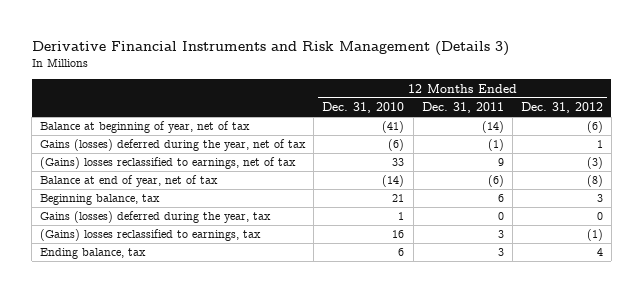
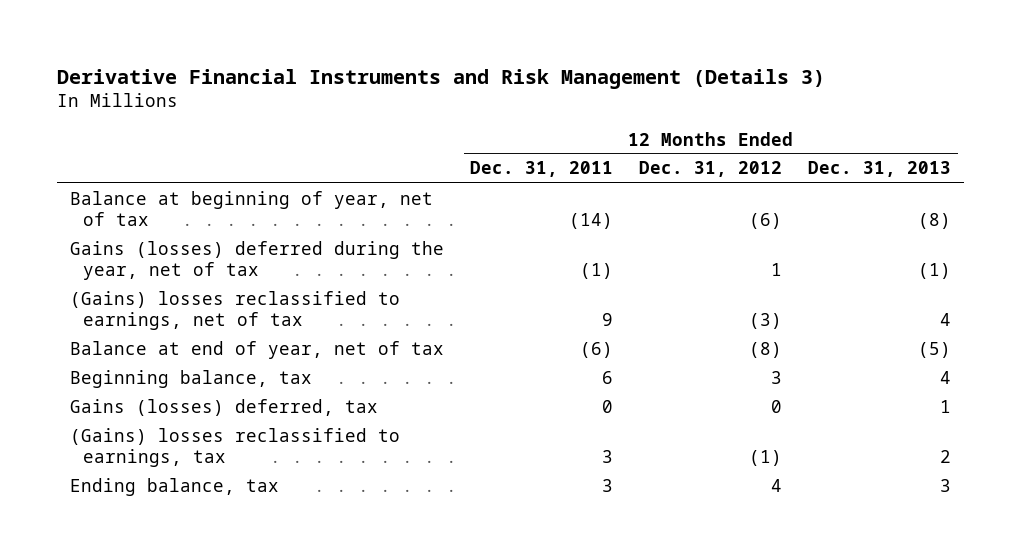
[322,102,405,114] Dec. 31, 2010 -> none
none -> [808,161,952,178] Dec. 31, 2013
[40,211,272,224] Gains (losses) deferred during the year, tax -> [70,398,379,416] Gains (losses) deferred, tax

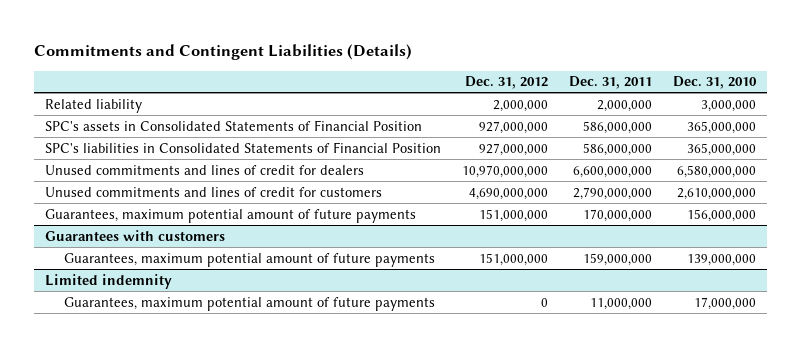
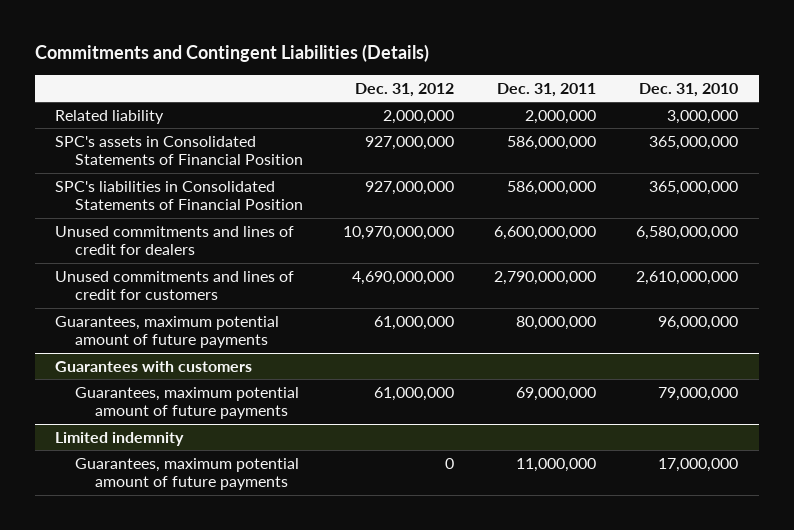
[478,208,548,222] 151,000,000 -> [374,315,455,330] 61,000,000
[582,208,652,222] 170,000,000 -> [516,315,597,330] 80,000,000
[687,208,757,222] 156,000,000 -> [658,315,739,330] 96,000,000
[478,252,548,266] 151,000,000 -> [374,386,455,401] 61,000,000
[582,252,652,266] 159,000,000 -> [516,386,597,401] 69,000,000
[687,253,757,266] 139,000,000 -> [658,386,739,401] 79,000,000

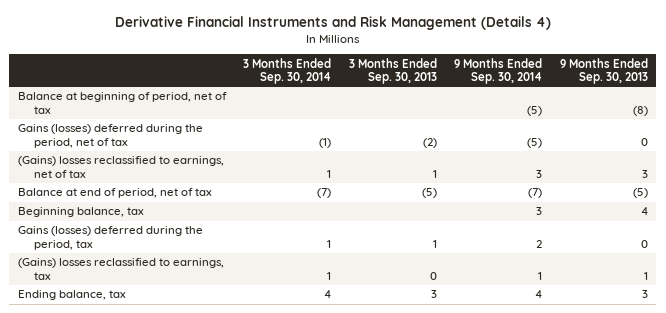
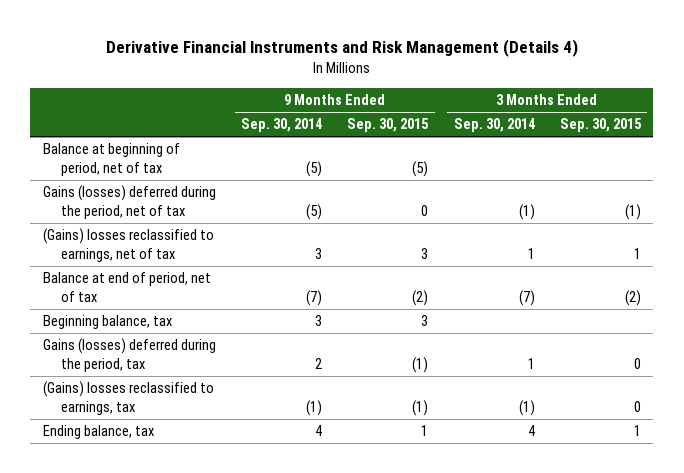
[348,57,437,85] 3 Months Ended Sep. 30, 2013 -> none
[559,57,648,85] 9 Months Ended Sep. 30, 2013 -> none
none -> [347,118,430,133] Sep. 30, 2015
none -> [559,118,642,133] Sep. 30, 2015
[327,272,332,281] 1 -> [518,399,535,416] (1)
[538,272,543,281] 1 -> [306,399,323,416] (1)

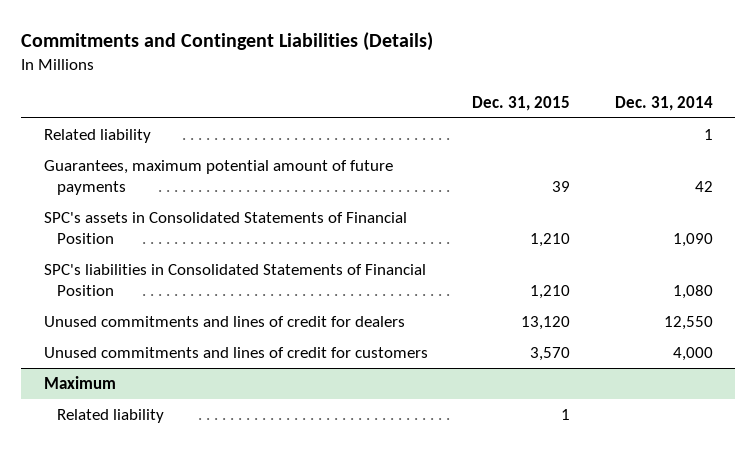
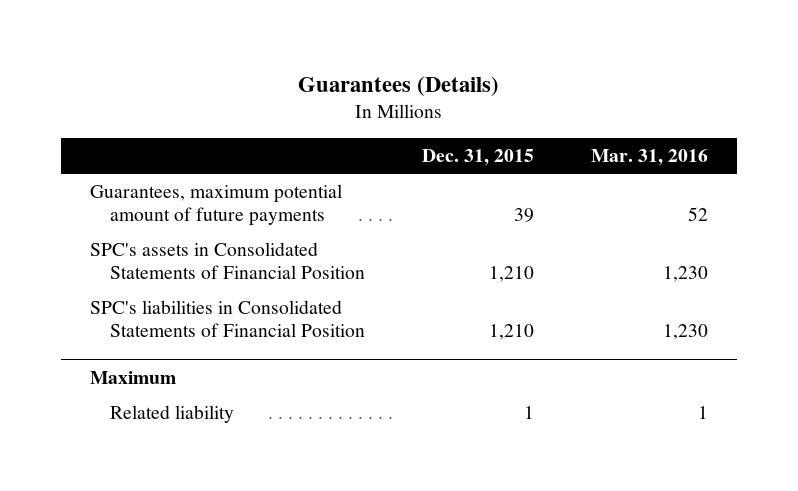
[21,32,434,52] Commitments and Contingent Liabilities (Details) -> [297,75,499,96] Guarantees (Details)
[614,95,713,111] Dec. 31, 2014 -> none
none -> [590,149,708,167] Mar. 31, 2016
[43,129,151,144] Related liability -> none
[43,316,405,328] Unused commitments and lines of credit for dealers -> none
[43,347,428,359] Unused commitments and lines of credit for customers -> none

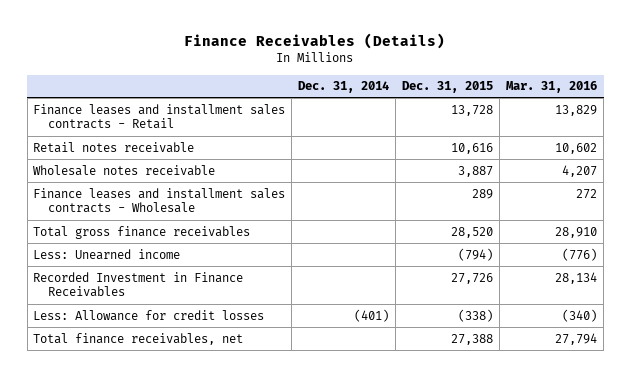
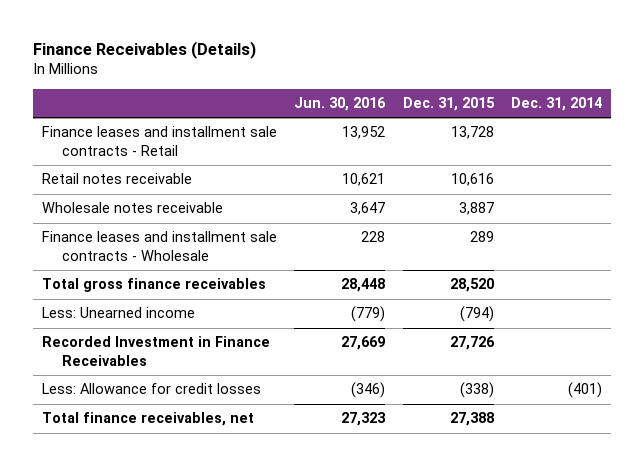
[506,81,598,94] Mar. 31, 2016 -> none
none -> [294,97,387,112] Jun. 30, 2016
[33,103,286,130] Finance leases and installment sales contracts - Retail -> [41,126,277,156] Finance leases and installment sale contracts - Retail
[33,187,286,214] Finance leases and installment sales contracts - Wholesale -> [41,231,277,261] Finance leases and installment sale contracts - Wholesale

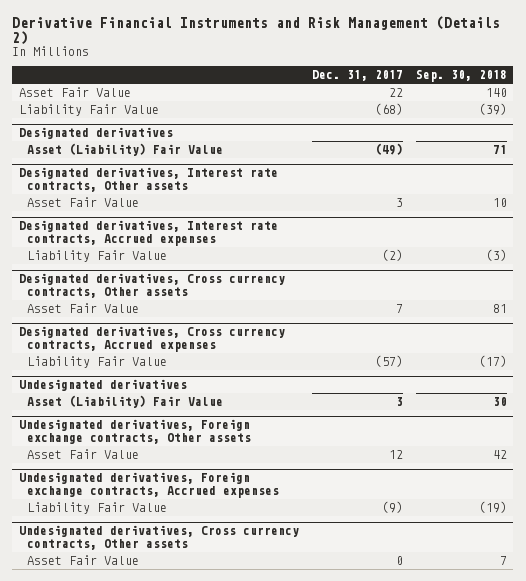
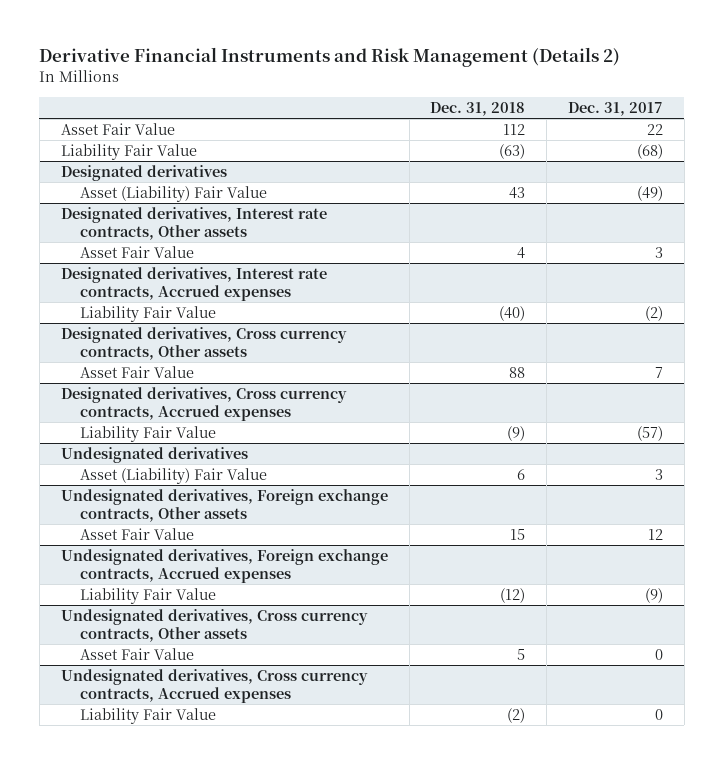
[415,70,507,83] Sep. 30, 2018 -> none
none -> [430,101,526,116] Dec. 31, 2018
none -> [60,669,368,703] Undesignated derivatives, Cross currency contracts, Accrued expenses
none -> [79,708,216,725] Liability Fair Value

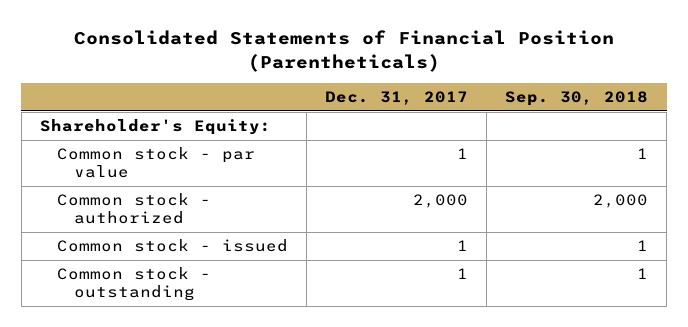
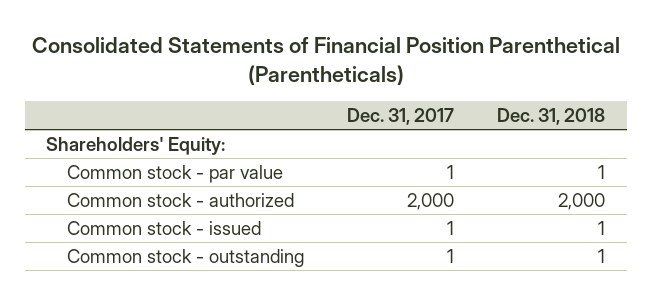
[74,30,615,72] Consolidated Statements of Financial Position (Parentheticals) -> [31,37,620,86] Consolidated Statements of Financial Position Parenthetical (Parentheticals)
[505,90,649,106] Sep. 30, 2018 -> none
none -> [497,107,606,125] Dec. 31, 2018
[39,119,271,136] Shareholder's Equity: -> [46,136,226,155] Shareholders' Equity:

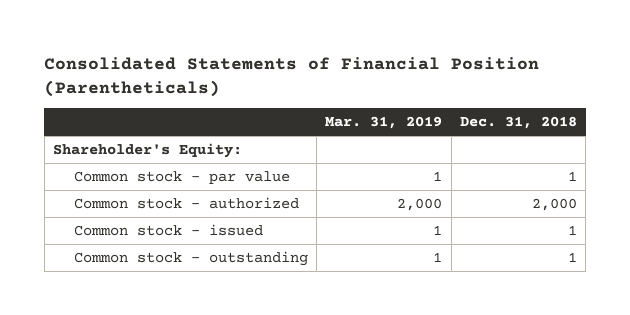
[31,37,620,86] Consolidated Statements of Financial Position Parenthetical (Parentheticals) -> [44,56,540,97] Consolidated Statements of Financial Position (Parentheticals)
[347,107,455,125] Dec. 31, 2017 -> none
none -> [325,116,443,130] Mar. 31, 2019
[46,136,226,155] Shareholders' Equity: -> [53,142,243,158] Shareholder's Equity:

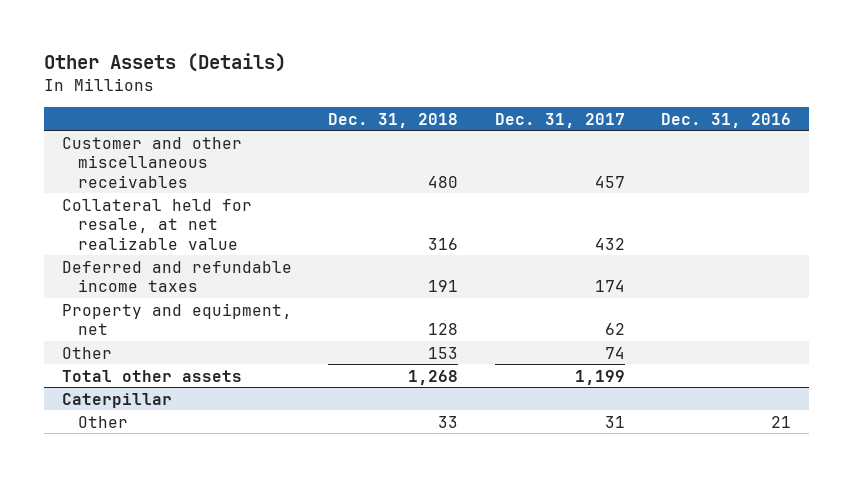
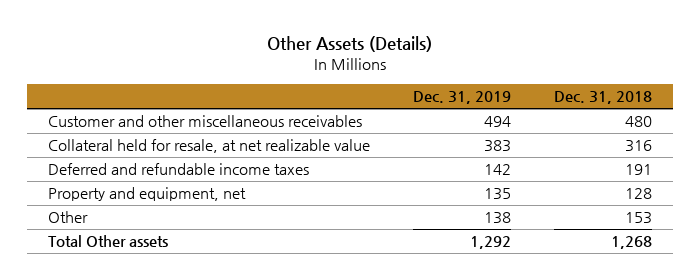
[494,112,625,128] Dec. 31, 2017 -> none
[661,112,792,128] Dec. 31, 2016 -> none
none -> [413,91,512,105] Dec. 31, 2019
[61,392,172,408] Caterpillar -> none
[77,415,128,428] Other -> none
[61,369,242,382] Total other assets -> [48,235,169,248] Total Other assets

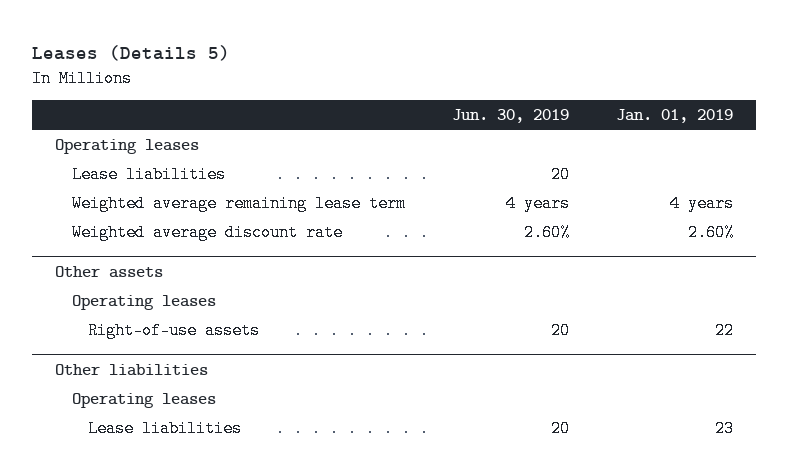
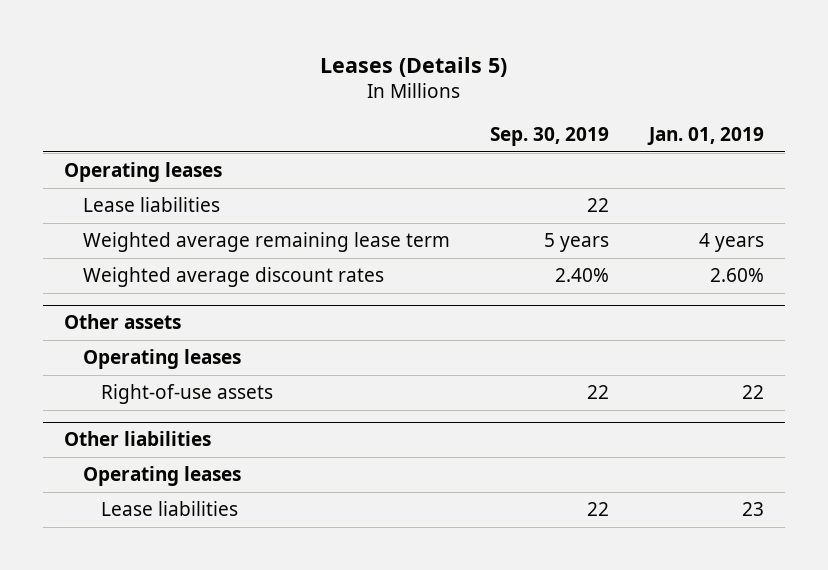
[451,109,569,124] Jun. 30, 2019 -> none
none -> [489,127,609,147] Sep. 30, 2019
[71,223,343,241] Weighted average discount rate -> [82,267,384,288] Weighted average discount rates

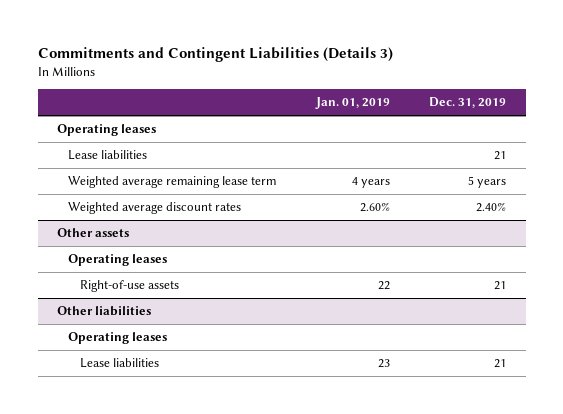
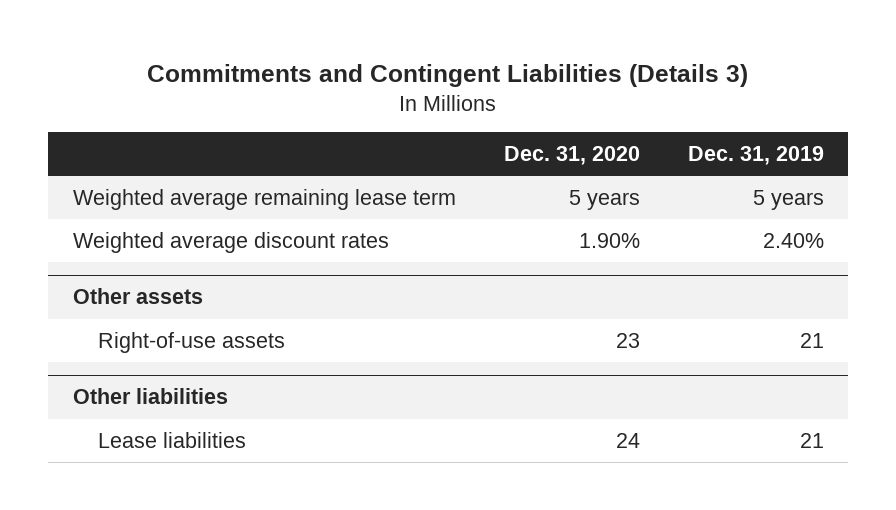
[314,97,390,110] Jan. 01, 2019 -> none
none -> [503,146,640,166] Dec. 31, 2020
[57,124,157,137] Operating leases -> none
[68,150,148,161] Lease liabilities -> none
[68,254,168,267] Operating leases -> none
[68,332,168,345] Operating leases -> none

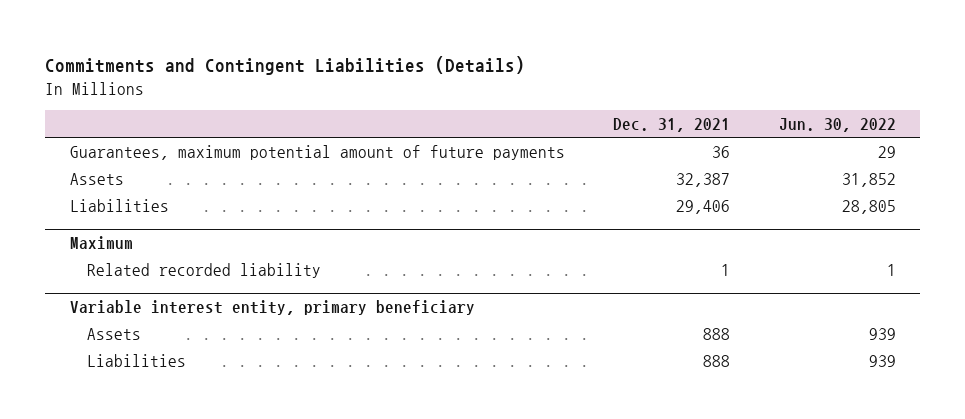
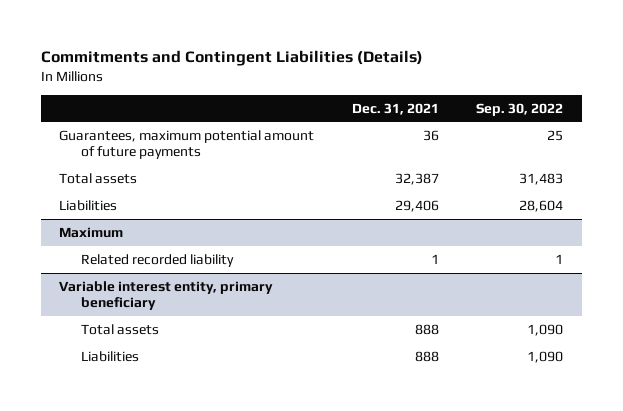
[778,118,896,133] Jun. 30, 2022 -> none
none -> [476,102,564,116] Sep. 30, 2022
[69,172,124,185] Assets -> [59,172,138,184] Total assets
[87,327,142,340] Assets -> [81,323,160,335] Total assets

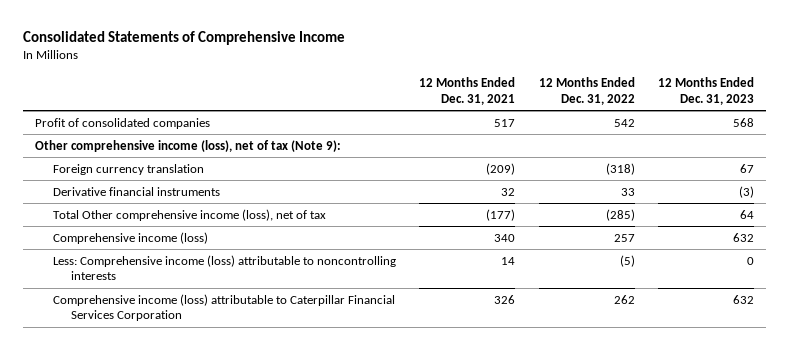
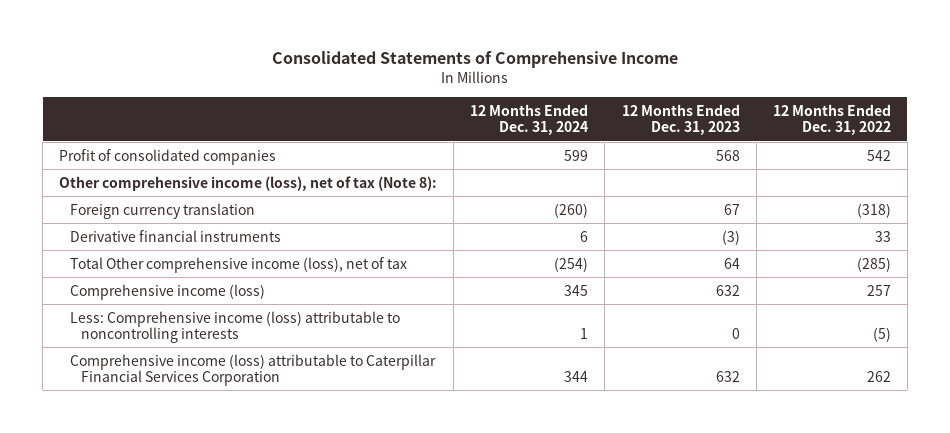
[419,77,516,105] 12 Months Ended Dec. 31, 2021 -> none
none -> [470,103,589,136] 12 Months Ended Dec. 31, 2024
[34,139,341,152] Other comprehensive income (loss), net of tax (Note 9): -> [59,175,438,191] Other comprehensive income (loss), net of tax (Note 8):

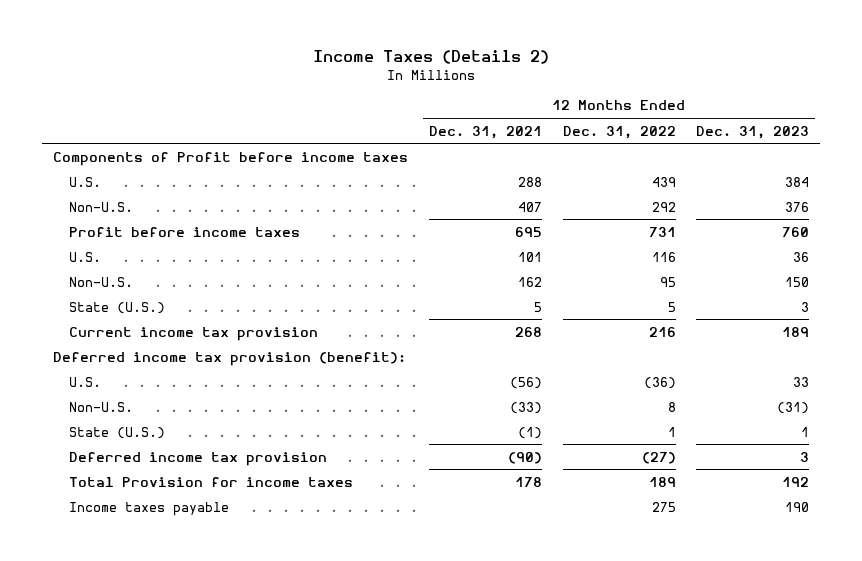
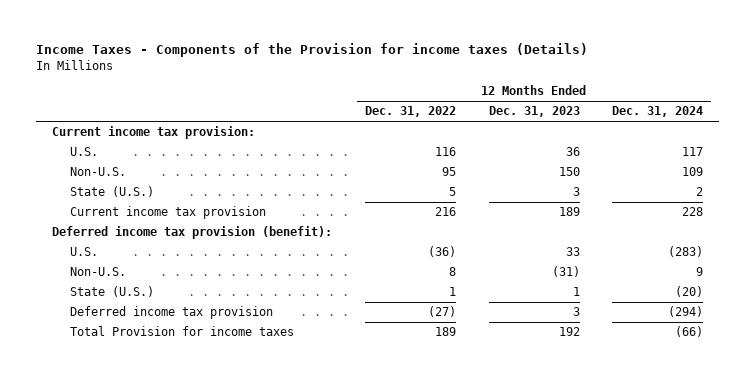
[313,50,550,65] Income Taxes (Details 2) -> [36,43,589,58] Income Taxes - Components of the Provision for income taxes (Details)
[428,125,542,139] Dec. 31, 2021 -> none
none -> [612,106,704,118] Dec. 31, 2024
[52,151,408,166] Components of Profit before income taxes -> none
[69,176,102,187] U.S. -> none
[69,201,134,212] Non-U.S. -> none
[69,226,301,237] Profit before income taxes -> none
none -> [52,126,256,140] Current income tax provision:
[69,501,230,516] Income taxes payable -> none

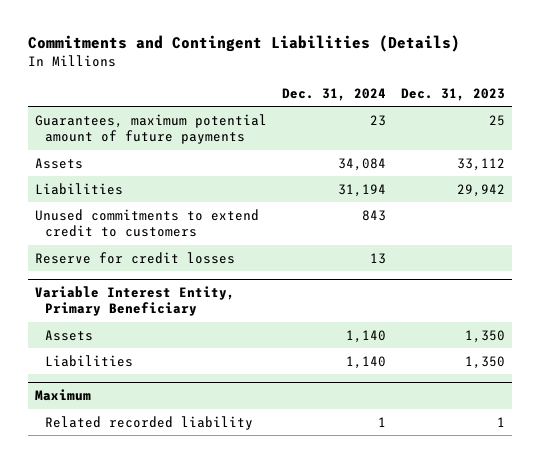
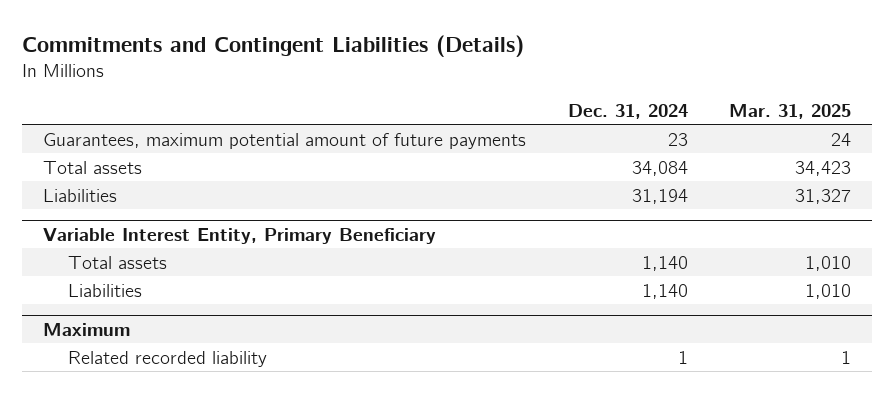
[400,87,505,101] Dec. 31, 2023 -> none
none -> [729,103,852,119] Mar. 31, 2025
[35,157,84,169] Assets -> [42,160,142,174] Total assets
[35,208,260,238] Unused commitments to extend credit to customers -> none
[35,251,236,264] Reserve for credit losses -> none
[44,329,93,341] Assets -> [68,255,168,269] Total assets

